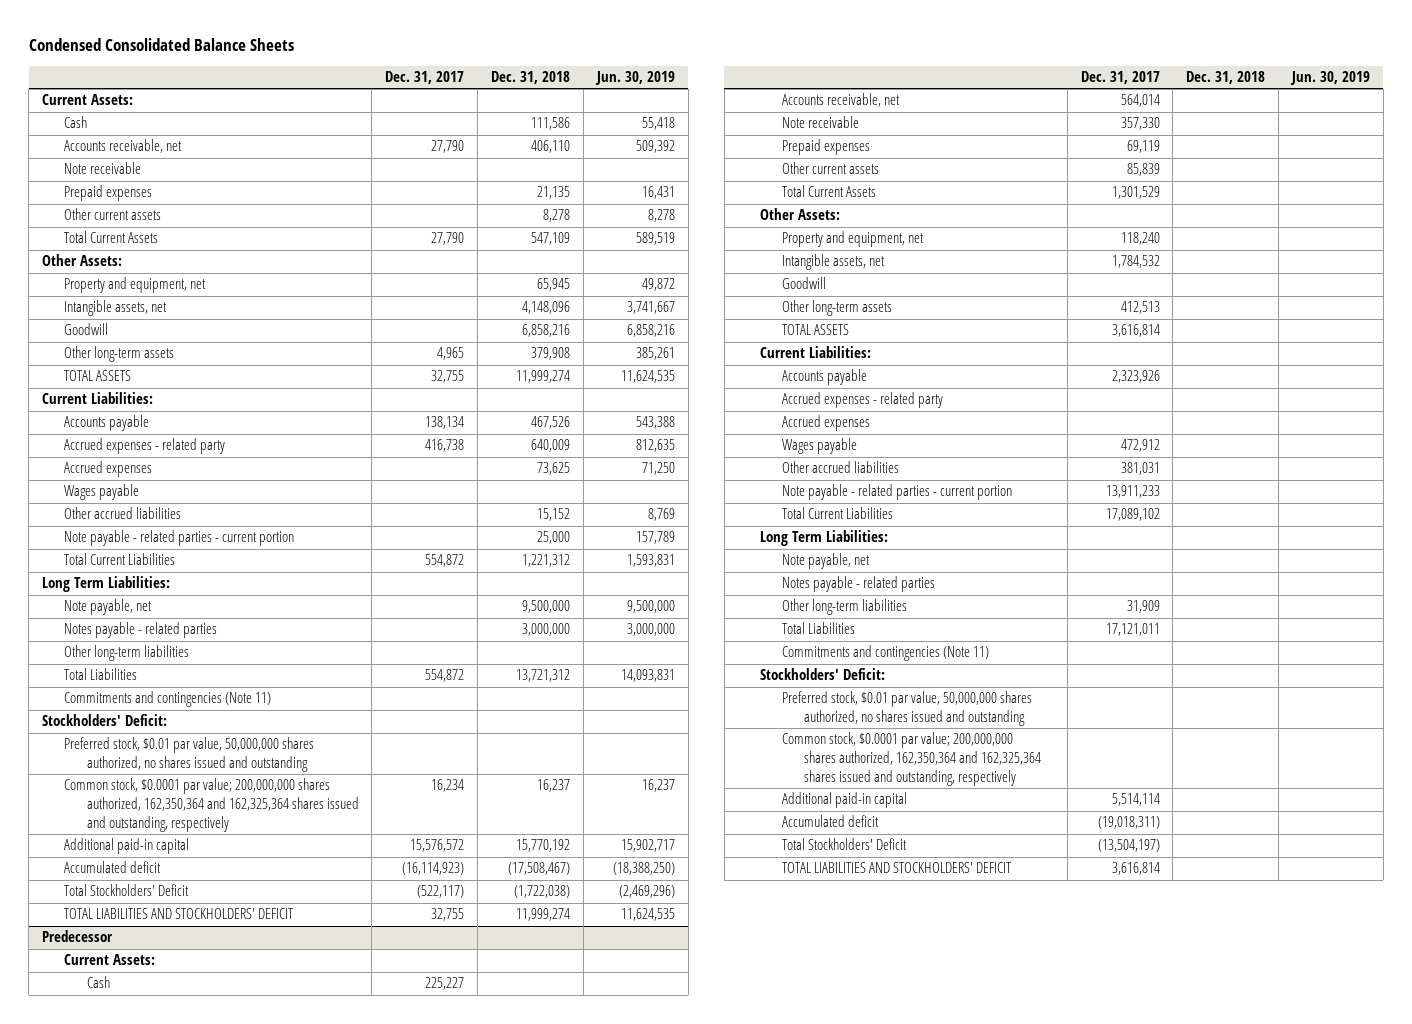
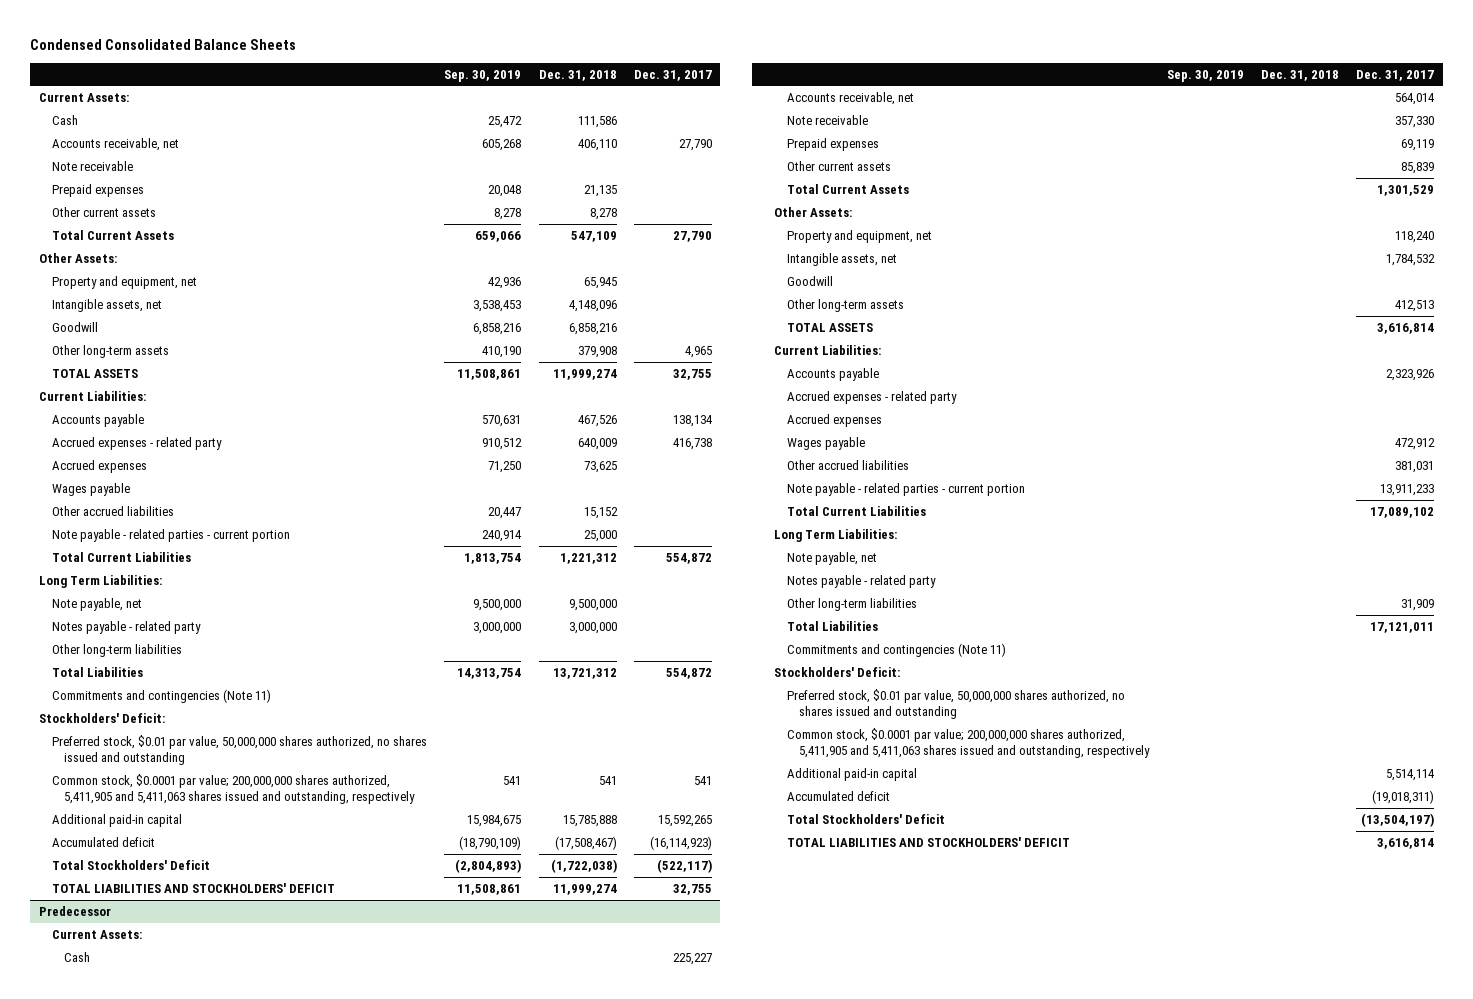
[594,71,675,86] Jun. 30, 2019 -> none
none -> [444,69,522,82] Sep. 30, 2019
[64,622,218,639] Notes payable - related parties -> [51,620,201,634] Notes payable - related party
[64,778,359,832] Common stock, $0.0001 par value; 200,000,000 shares authorized, 162,350,364 and 162,325,364 shares issued and outstanding, respectively -> [51,773,416,805] Common stock, $0.0001 par value; 200,000,000 shares authorized, 5,411,905 and 5,411,063 shares issued and outstanding, respectively
[431,779,465,793] 16,234 -> [693,775,712,785] 541
[537,779,571,793] 16,237 -> [598,775,617,785] 541
[410,839,465,853] 15,576,572 -> [657,814,712,827] 15,592,265
[516,839,571,853] 15,770,192 -> [562,814,617,827] 15,785,888
[781,576,935,593] Notes payable - related parties -> [786,574,936,588] Notes payable - related party
[781,732,1042,786] Common stock, $0.0001 par value; 200,000,000 shares authorized, 162,350,364 and 162,325,364 shares issued and outstanding, respectively -> [786,727,1151,759] Common stock, $0.0001 par value; 200,000,000 shares authorized, 5,411,905 and 5,411,063 shares issued and outstanding, respectively

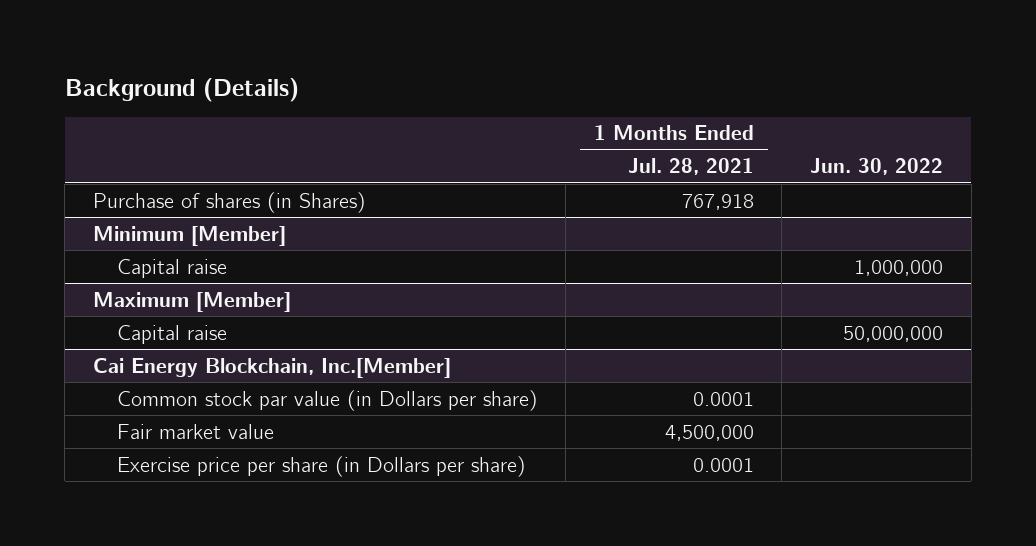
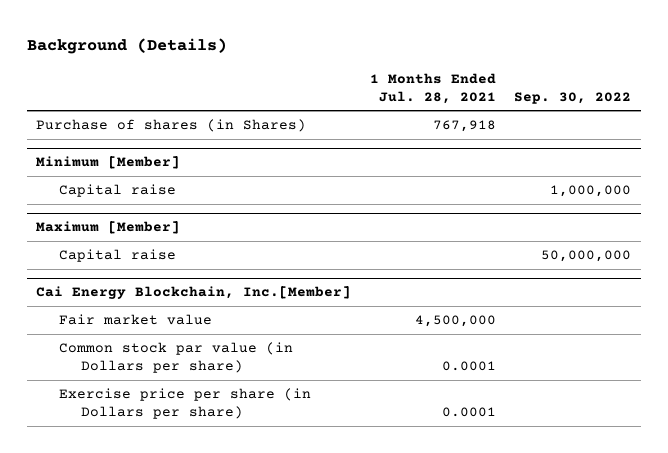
[810,158,944,176] Jun. 30, 2022 -> none
none -> [514,91,632,104] Sep. 30, 2022
[116,389,538,411] Common stock par value (in Dollars per share) -> [58,342,293,374] Common stock par value (in Dollars per share)

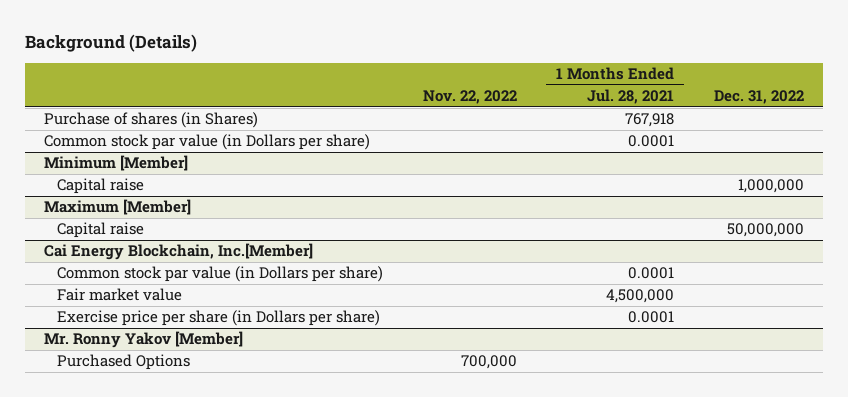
[514,91,632,104] Sep. 30, 2022 -> none
none -> [422,90,517,105] Nov. 22, 2022
none -> [713,90,804,105] Dec. 31, 2022
none -> [44,134,371,151] Common stock par value (in Dollars per share)
[58,314,212,326] Fair market value -> [57,288,183,302] Fair market value
none -> [44,331,244,349] Mr. Ronny Yakov [Member]
none -> [57,354,191,371] Purchased Options

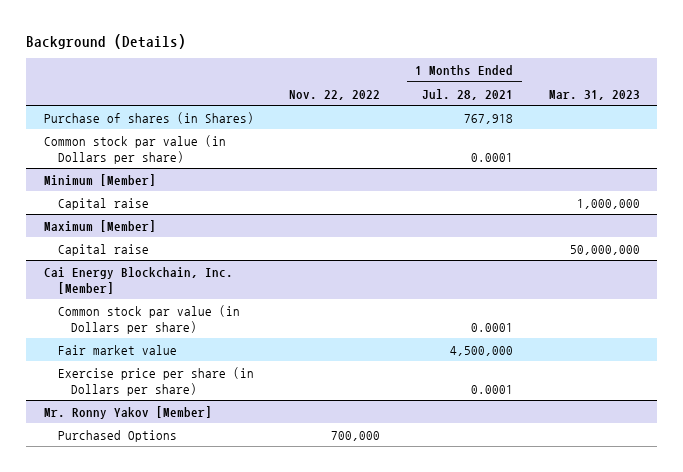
[713,90,804,105] Dec. 31, 2022 -> none
none -> [548,89,640,100] Mar. 31, 2023
[44,243,314,261] Cai Energy Blockchain, Inc.[Member] -> [43,266,233,294] Cai Energy Blockchain, Inc. [Member]

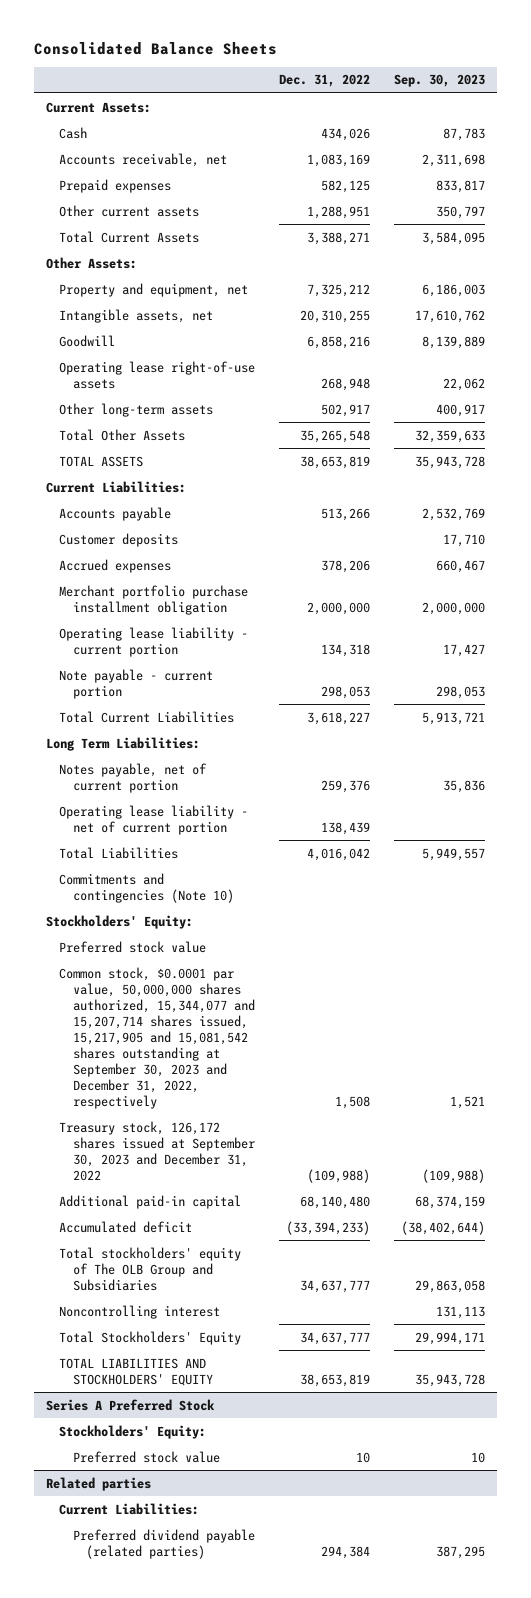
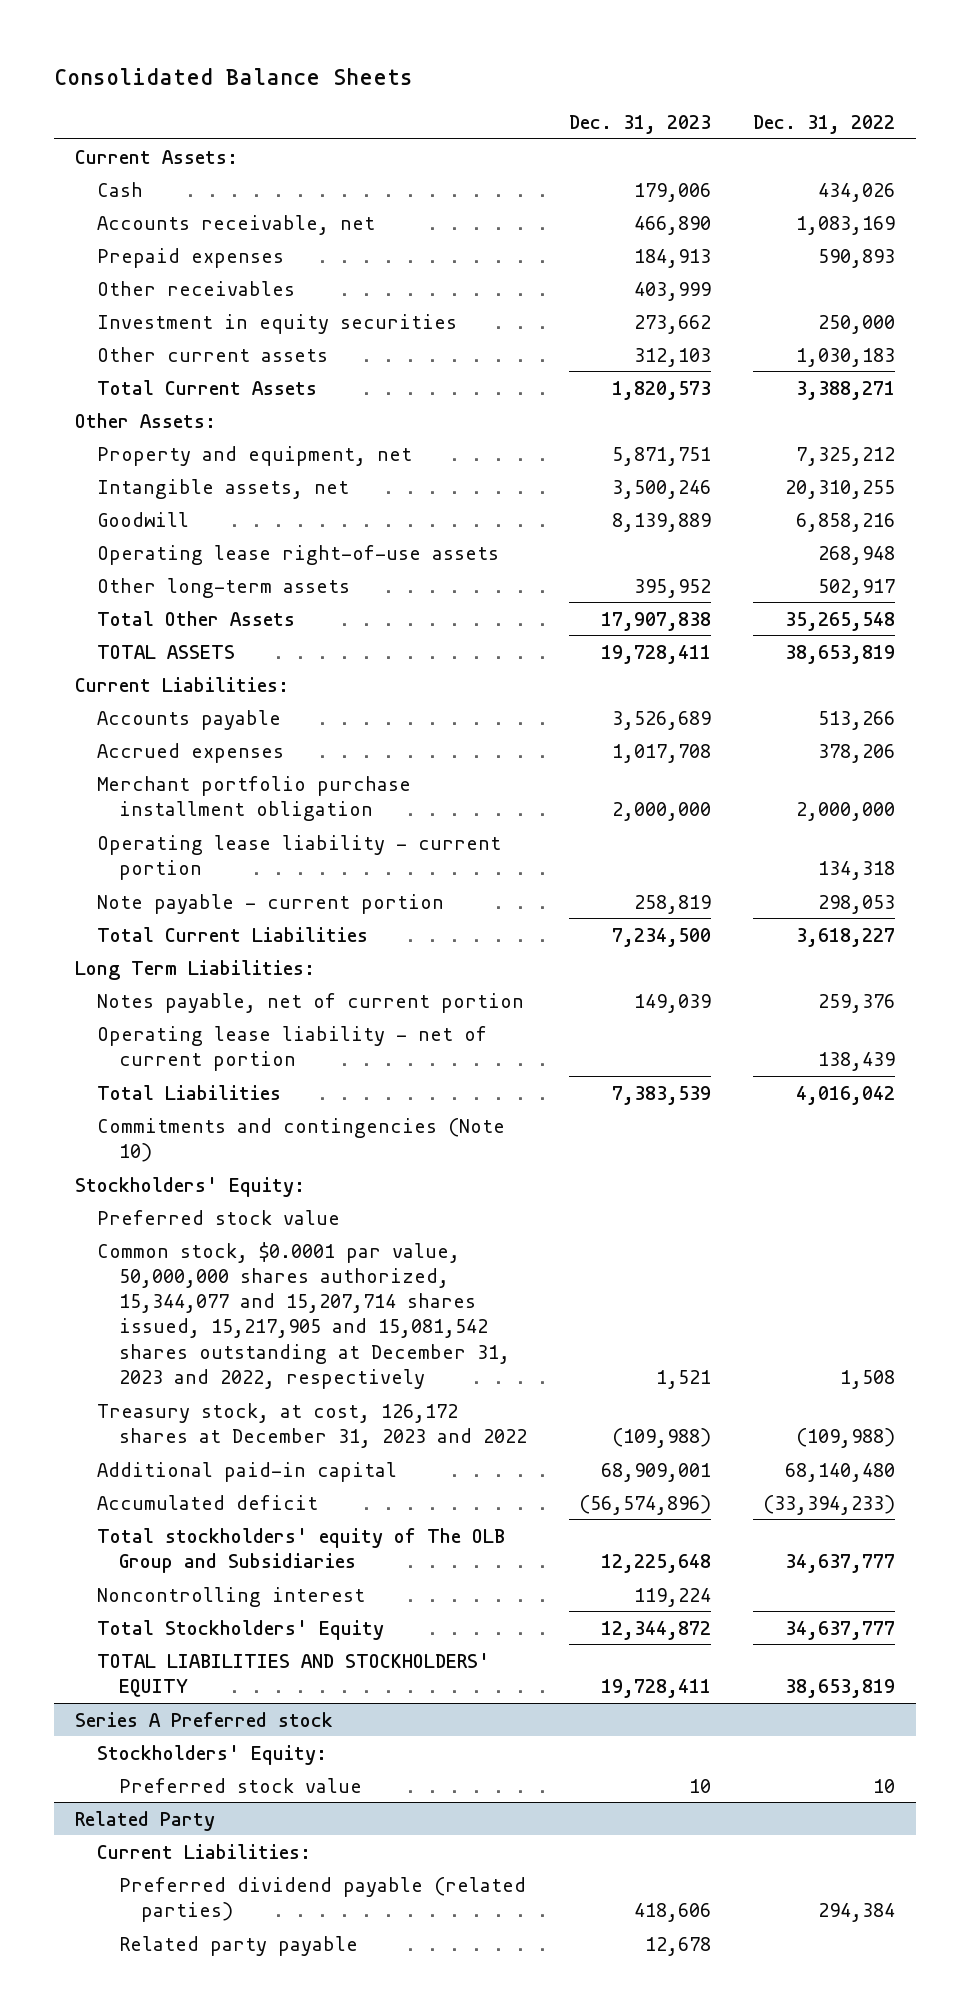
[394,74,486,88] Sep. 30, 2023 -> none
none -> [569,115,712,135] Dec. 31, 2023
[321,179,371,193] 582,125 -> [818,248,896,268] 590,893
none -> [97,280,296,296] Other receivables
none -> [97,313,458,334] Investment in equity securities
[307,205,371,219] 1,288,951 -> [796,347,896,367] 1,030,183
[59,532,179,547] Customer deposits -> none
[59,966,255,1109] Common stock, $0.0001 par value, 50,000,000 shares authorized, 15,344,077 and 15,207,714 shares issued, 15,217,905 and 15,081,542 shares outstanding at September 30, 2023 and December 31, 2022, respectively -> [97,1241,511,1389] Common stock, $0.0001 par value, 50,000,000 shares authorized, 15,344,077 and 15,207,714 shares issued, 15,217,905 and 15,081,542 shares outstanding at December 31, 2023 and 2022, respectively
[59,1120,255,1181] Treasury stock, 126,172 shares issued at September 30, 2023 and December 31, 2022 -> [97,1402,528,1448] Treasury stock, at cost, 126,172 shares at December 31, 2023 and 2022
[45,1398,215,1411] Series A Preferred Stock -> [75,1711,334,1727] Series A Preferred stock
[45,1476,151,1491] Related parties -> [75,1810,216,1831] Related Party
none -> [119,1935,359,1956] Related party payable

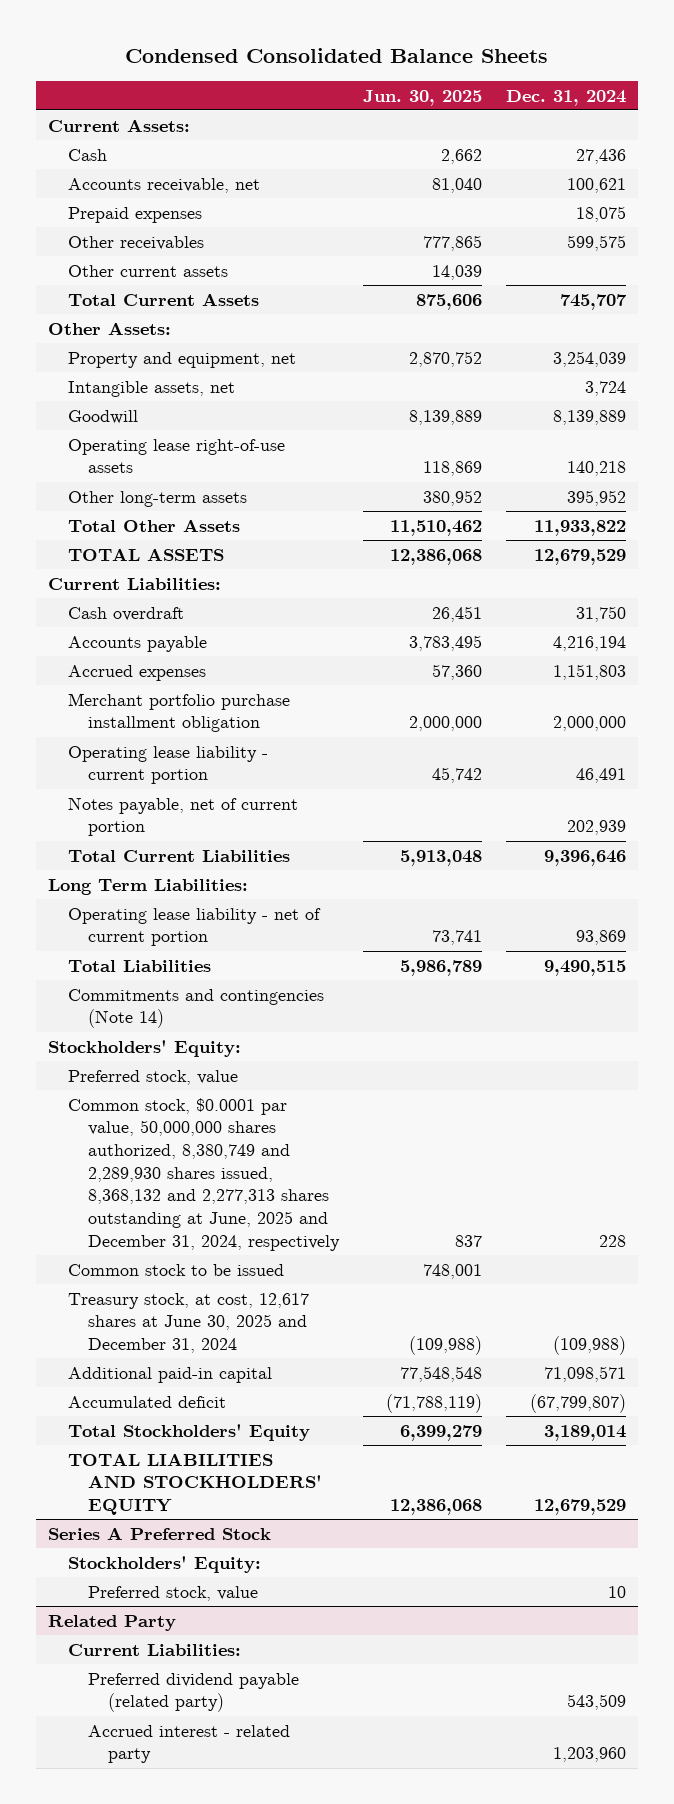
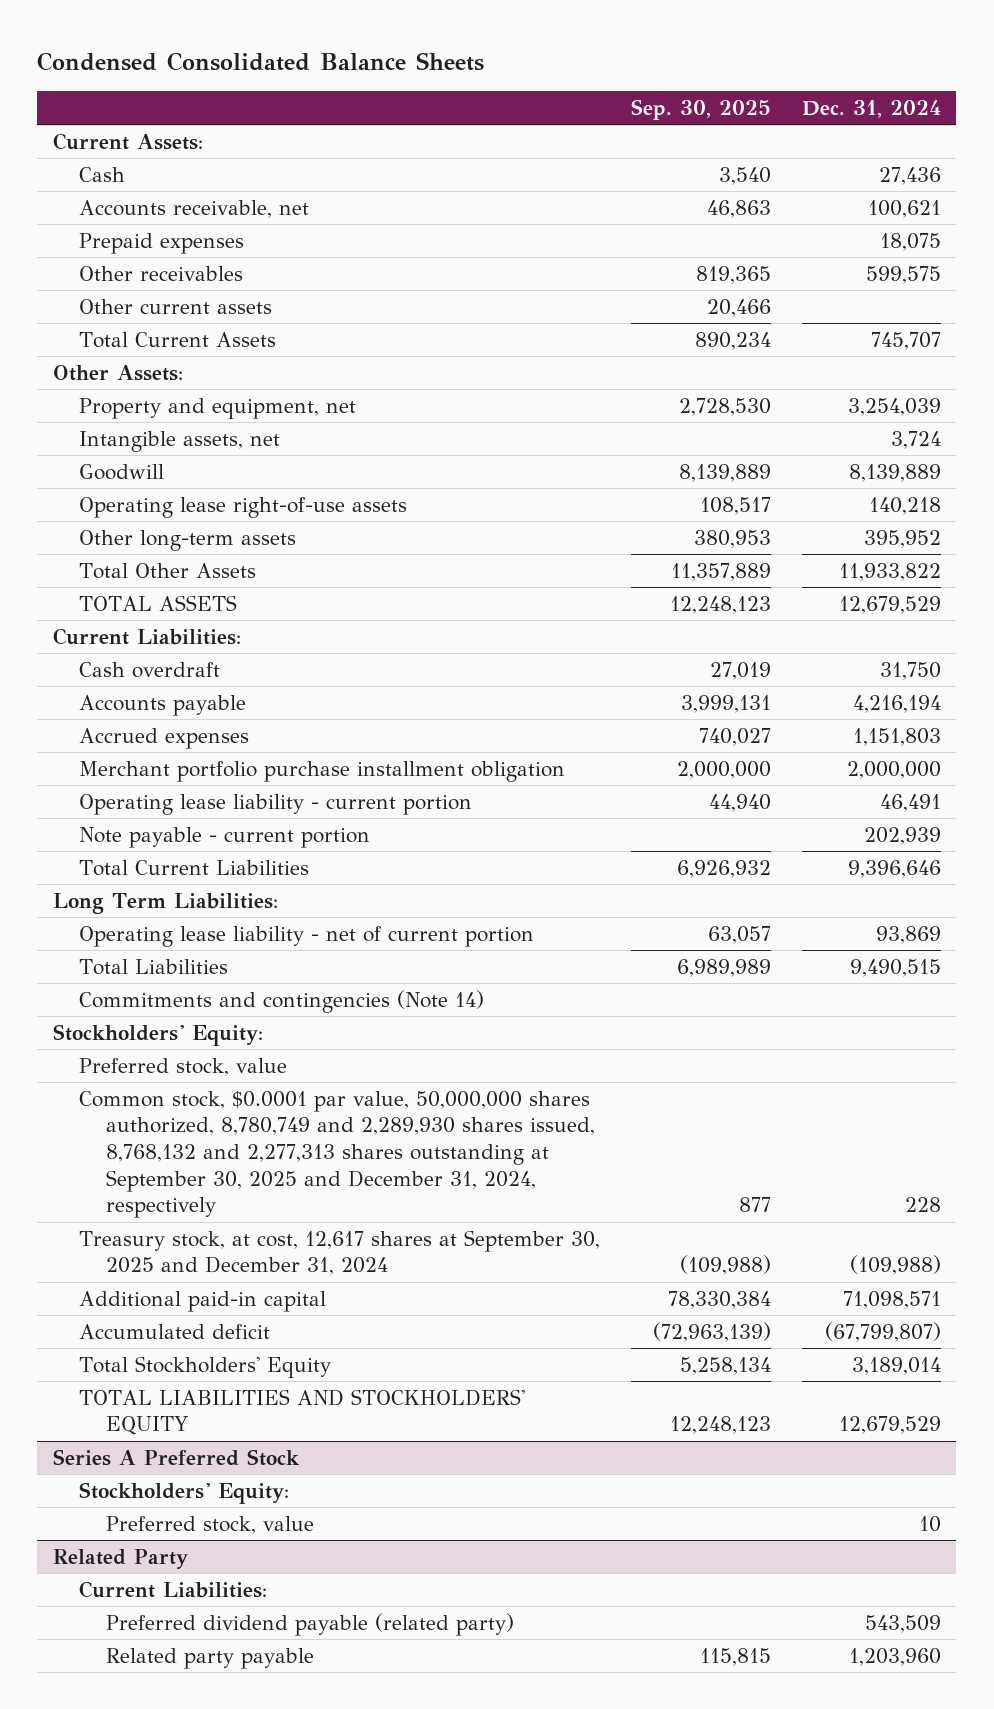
[363,89,483,106] Jun. 30, 2025 -> none
none -> [631,98,772,120] Sep. 30, 2025
[67,796,298,837] Notes payable, net of current portion -> [79,826,371,848] Note payable - current portion
[67,1263,284,1276] Common stock to be issued -> none
[67,1097,340,1251] Common stock, $0.0001 par value, 50,000,000 shares authorized, 8,380,749 and 2,289,930 shares issued, 8,368,132 and 2,277,313 shares outstanding at June, 2025 and December 31, 2024, respectively -> [79,1090,596,1219] Common stock, $0.0001 par value, 50,000,000 shares authorized, 8,780,749 and 2,289,930 shares issued, 8,768,132 and 2,277,313 shares outstanding at September 30, 2025 and December 31, 2024, respectively
[67,1292,309,1353] Treasury stock, at cost, 12,617 shares at June 30, 2025 and December 31, 2024 -> [79,1229,601,1276] Treasury stock, at cost, 12,617 shares at September 30, 2025 and December 31, 2024
[87,1724,290,1764] Accrued interest - related party -> [106,1647,315,1669] Related party payable

